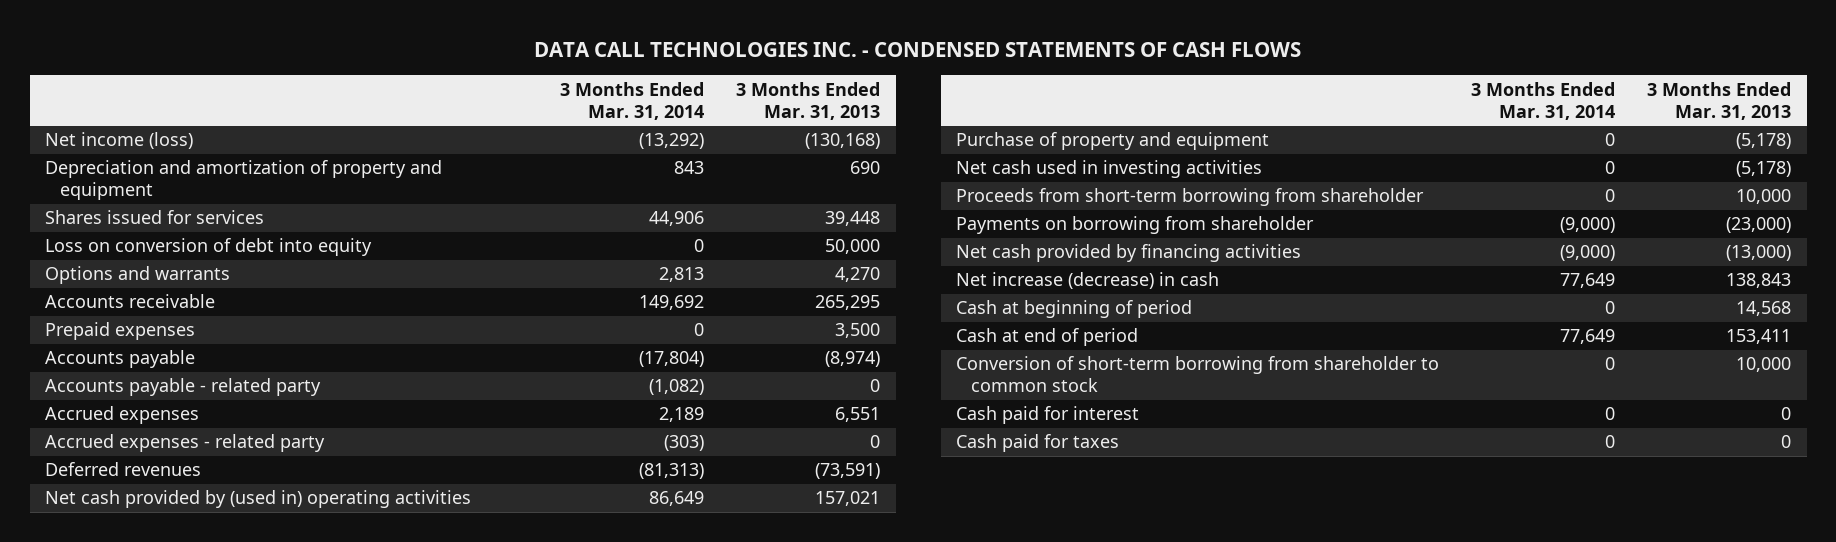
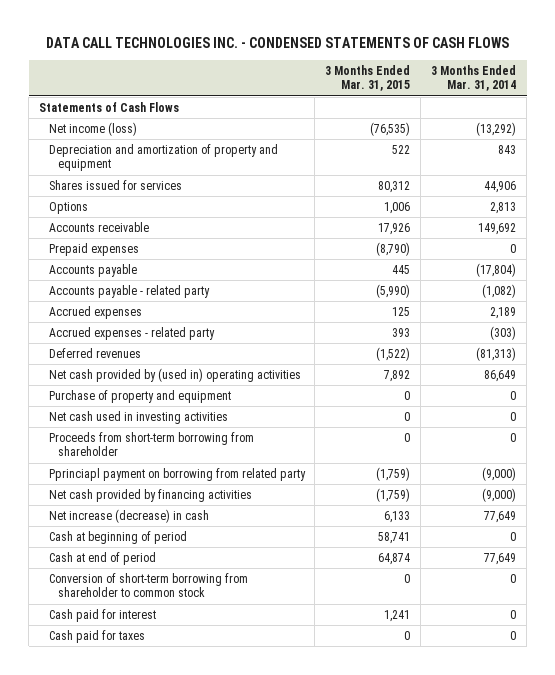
[735,81,880,120] 3 Months Ended Mar. 31, 2013 -> none
none -> [325,65,411,92] 3 Months Ended Mar. 31, 2015
none -> [39,101,180,112] Statements of Cash Flows
[45,238,373,257] Loss on conversion of debt into equity -> none
[45,266,231,285] Options and warrants -> [48,201,88,214] Options
[956,216,1315,235] Payments on borrowing from shareholder -> [48,467,306,481] Pprinciapl payment on borrowing from related party

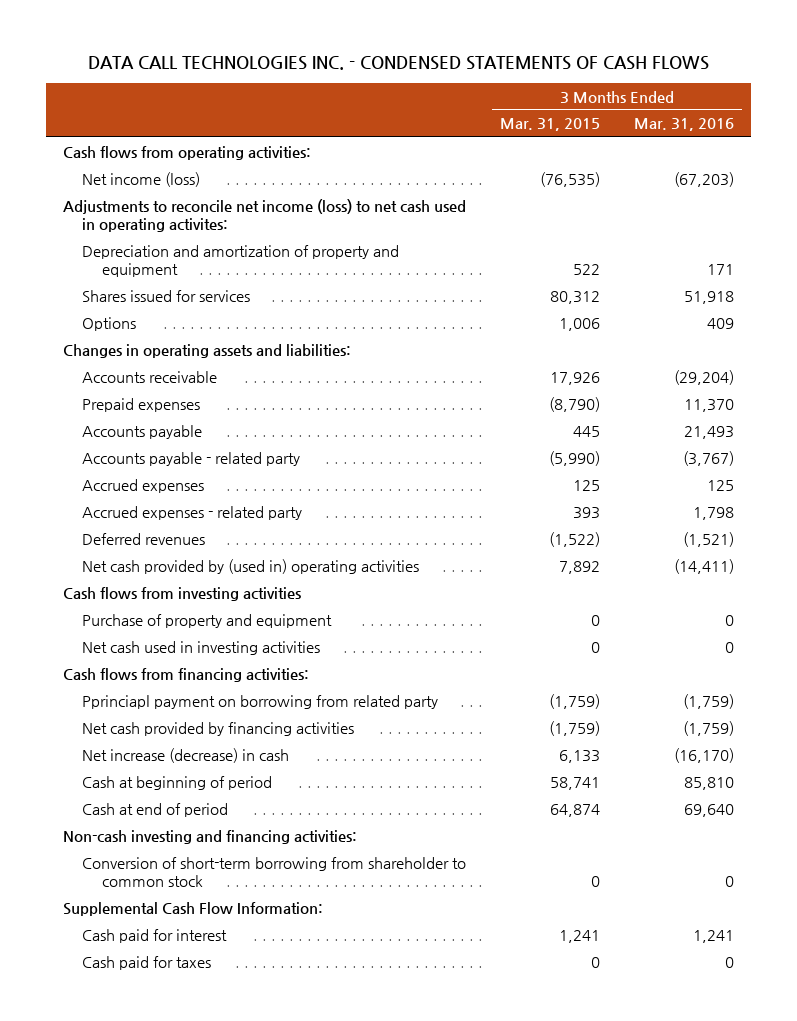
[431,65,517,92] 3 Months Ended Mar. 31, 2014 -> none
none -> [634,118,735,132] Mar. 31, 2016
[39,101,180,112] Statements of Cash Flows -> none
none -> [62,145,311,160] Cash flows from operating activities:
none -> [62,198,466,233] Adjustments to reconcile net income (loss) to net cash used in operating activites:
none -> [62,343,351,358] Changes in operating assets and liabilities:
none -> [62,586,301,601] Cash flows from investing activities
[48,431,254,457] Proceeds from short-term borrowing from shareholder -> none
none -> [62,667,309,682] Cash flows from financing activities:
none -> [62,829,357,844] Non-cash investing and financing activities:
none -> [62,901,323,916] Supplemental Cash Flow Information:

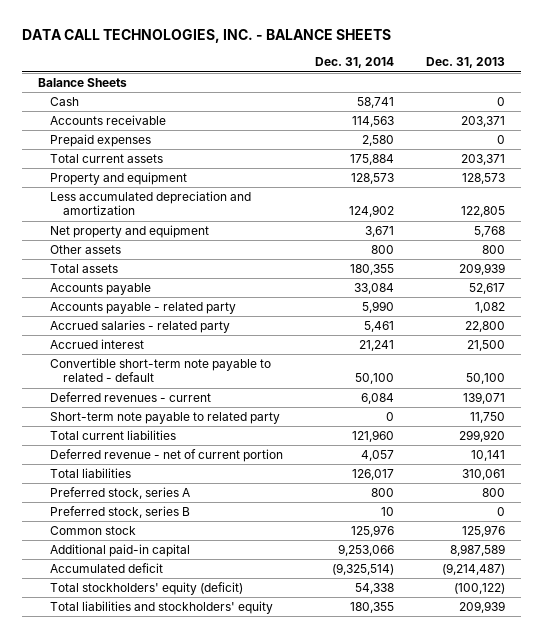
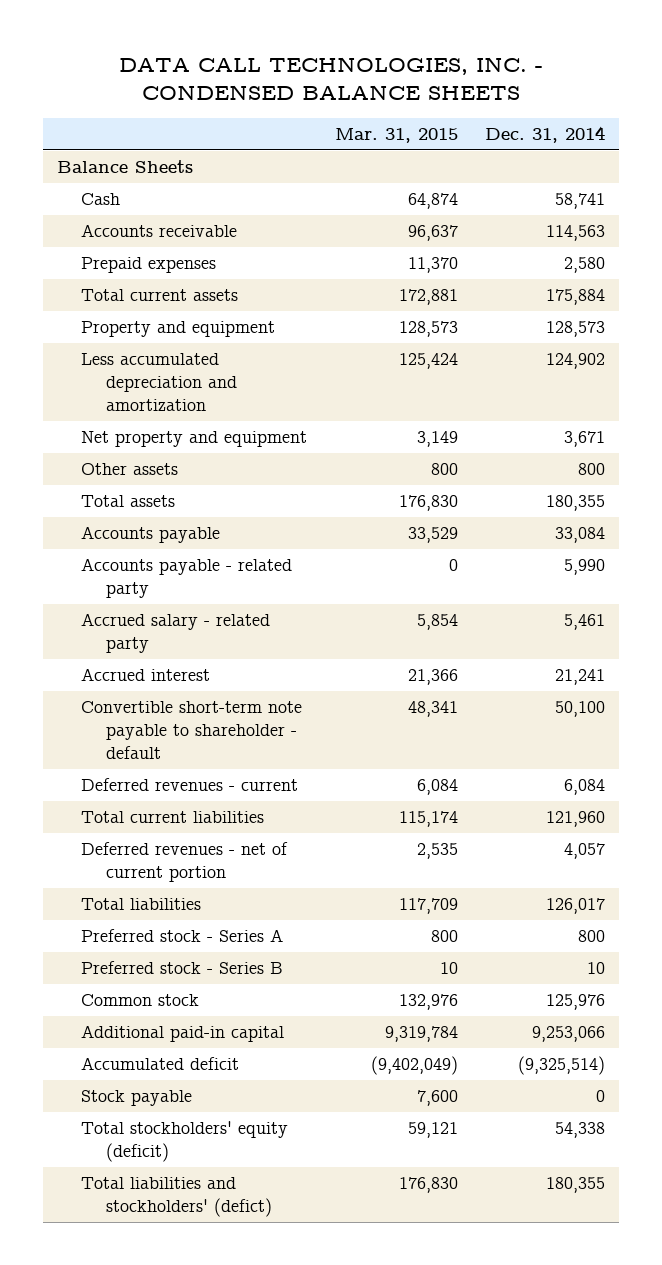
[21,29,391,44] DATA CALL TECHNOLOGIES, INC. - BALANCE SHEETS -> [119,56,544,100] DATA CALL TECHNOLOGIES, INC. - CONDENSED BALANCE SHEETS
[426,57,506,69] Dec. 31, 2013 -> none
none -> [334,128,458,144] Mar. 31, 2015
[50,319,231,333] Accrued salaries - related party -> [81,613,271,654] Accrued salary - related party
[50,357,272,383] Convertible short-term note payable to related - default -> [81,701,303,760] Convertible short-term note payable to shareholder - default
[50,411,281,424] Short-term note payable to related party -> none
[50,448,284,462] Deferred revenue - net of current portion -> [81,842,289,883] Deferred revenues - net of current portion
[50,486,191,499] Preferred stock, series A -> [81,929,284,943] Preferred stock - Series A
[50,505,191,518] Preferred stock, series B -> [81,961,284,975] Preferred stock - Series B
none -> [81,1090,193,1107] Stock payable
[50,600,274,614] Total liabilities and stockholders' equity -> [81,1177,272,1218] Total liabilities and stockholders' (defict)

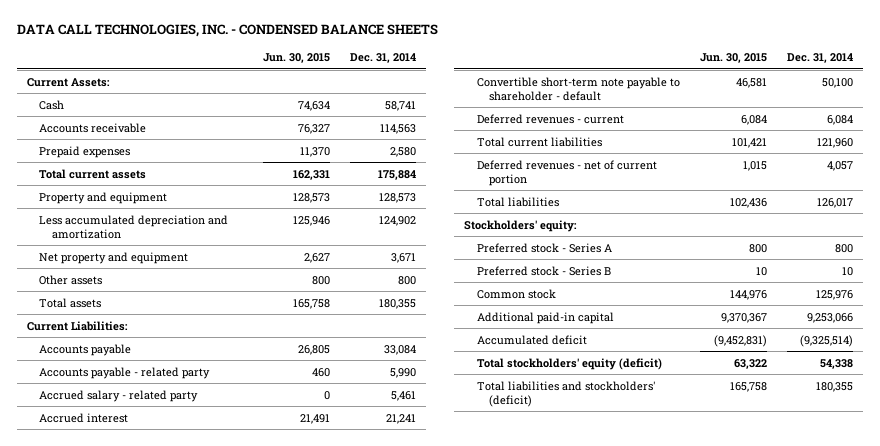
[334,128,458,144] Mar. 31, 2015 -> none
none -> [262,53,330,64] Jun. 30, 2015
[57,160,194,174] Balance Sheets -> none
none -> [27,77,111,87] Current Assets:
none -> [27,320,129,331] Current Liabilities:
none -> [464,219,578,232] Stockholders' equity:
[81,1090,193,1107] Stock payable -> none
[81,1177,272,1218] Total liabilities and stockholders' (defict) -> [476,380,655,408] Total liabilities and stockholders' (deficit)

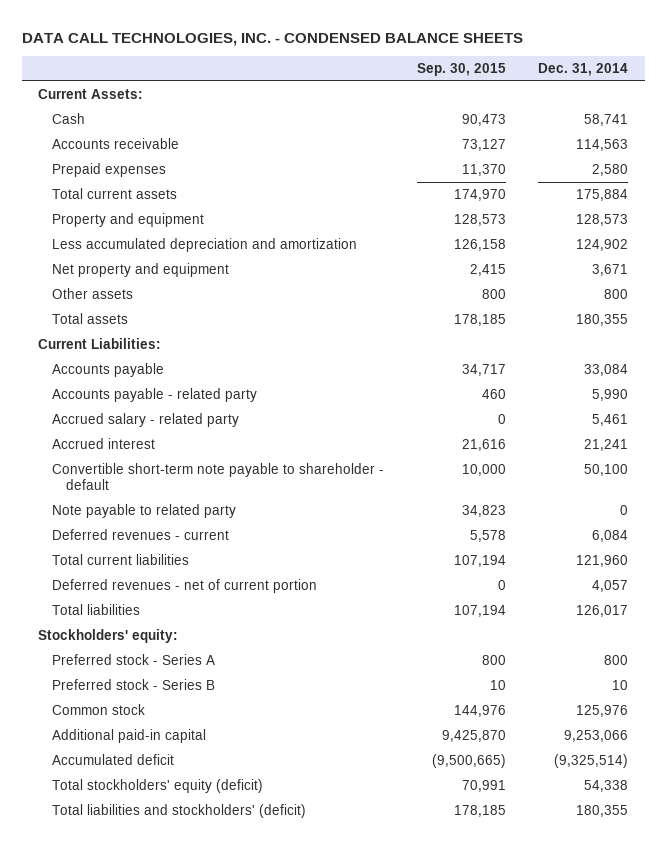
[262,53,330,64] Jun. 30, 2015 -> none
none -> [416,63,506,77] Sep. 30, 2015
none -> [52,504,237,519] Note payable to related party

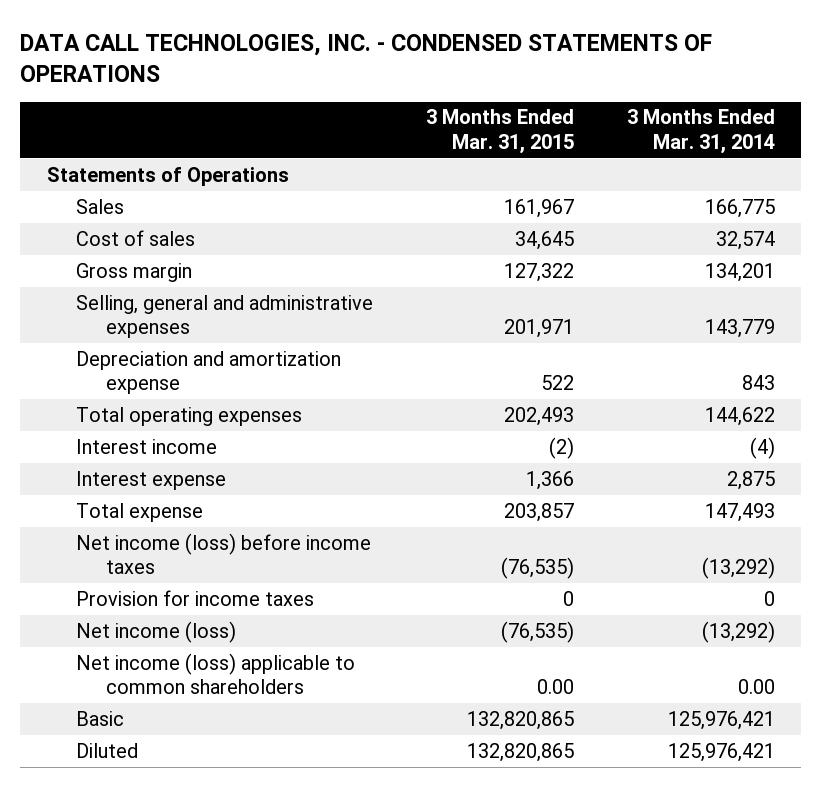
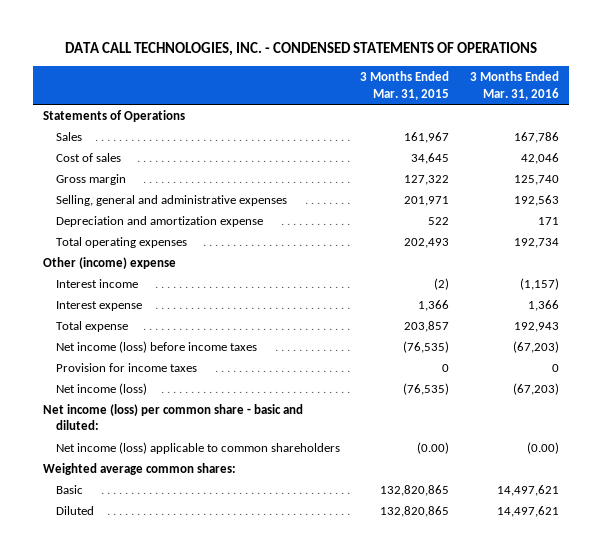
[626,109,775,155] 3 Months Ended Mar. 31, 2014 -> none
none -> [469,71,559,100] 3 Months Ended Mar. 31, 2016
none -> [43,256,177,269] Other (income) expense
none -> [43,403,304,431] Net income (loss) per common share - basic and diluted:
[536,679,574,695] 0.00 -> [417,441,450,454] (0.00)
none -> [43,462,237,475] Weighted average common shares:

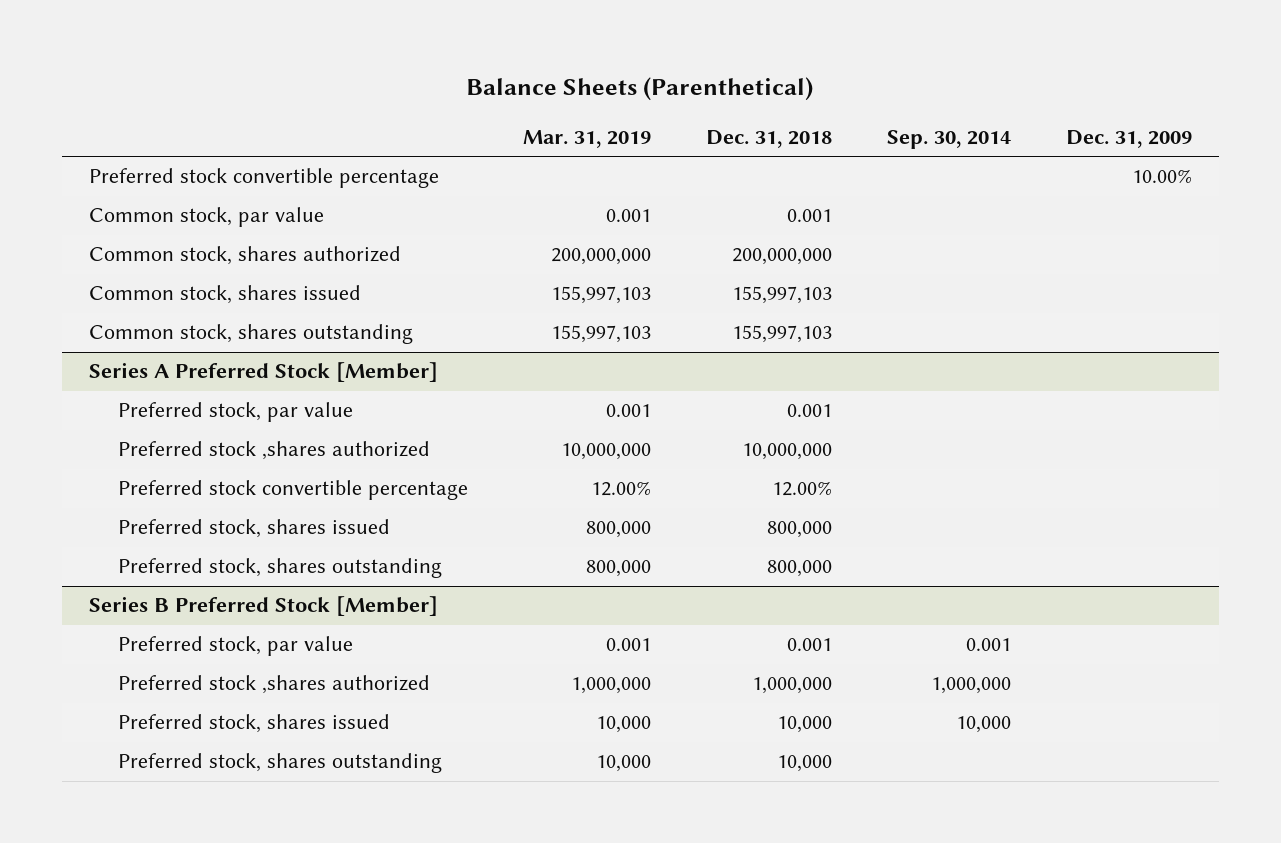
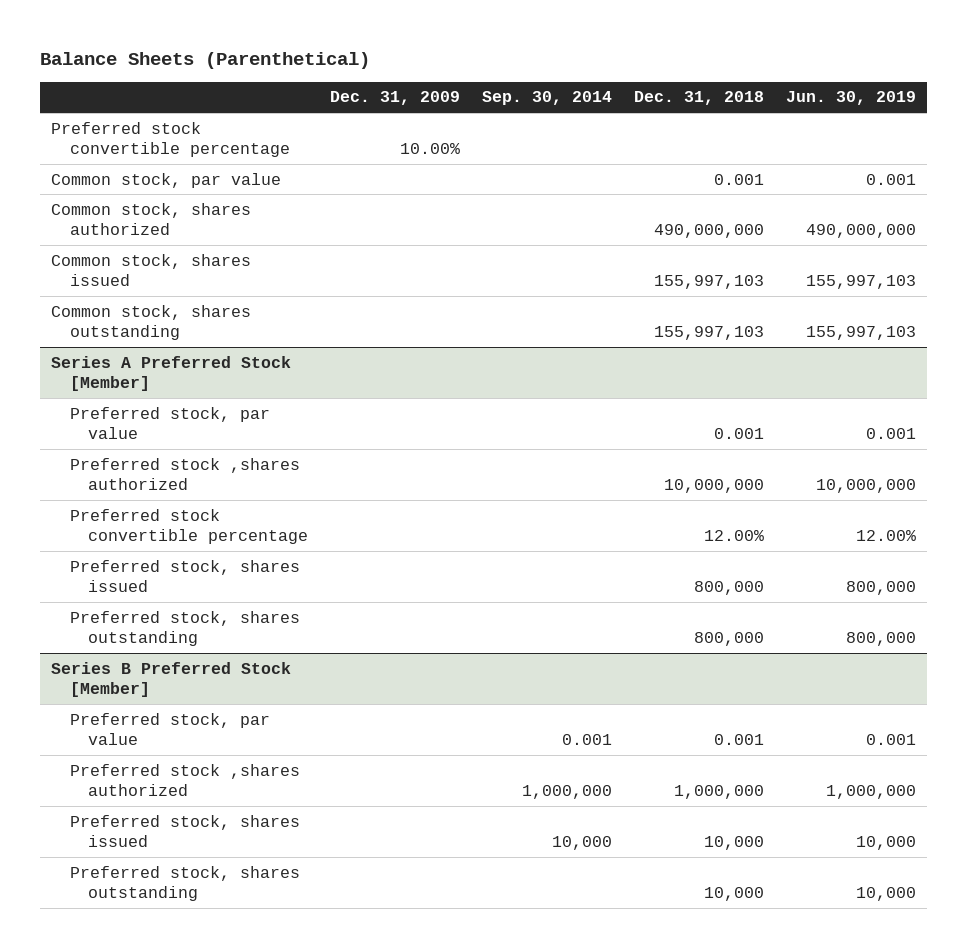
[522,129,651,148] Mar. 31, 2019 -> none
none -> [785,91,916,106] Jun. 30, 2019
[731,248,832,266] 200,000,000 -> [653,223,764,238] 490,000,000

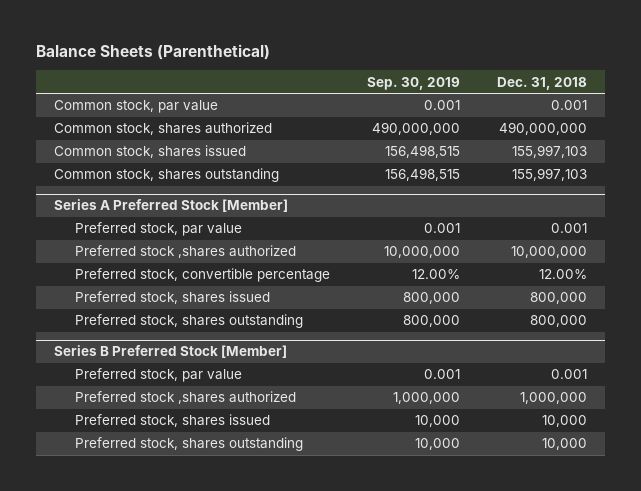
[330,91,461,106] Dec. 31, 2009 -> none
[481,91,612,106] Sep. 30, 2014 -> none
[785,91,916,106] Jun. 30, 2019 -> none
none -> [366,76,460,90] Sep. 30, 2019
[50,121,290,157] Preferred stock convertible percentage -> none
[69,508,309,544] Preferred stock convertible percentage -> [75,268,331,283] Preferred stock, convertible percentage

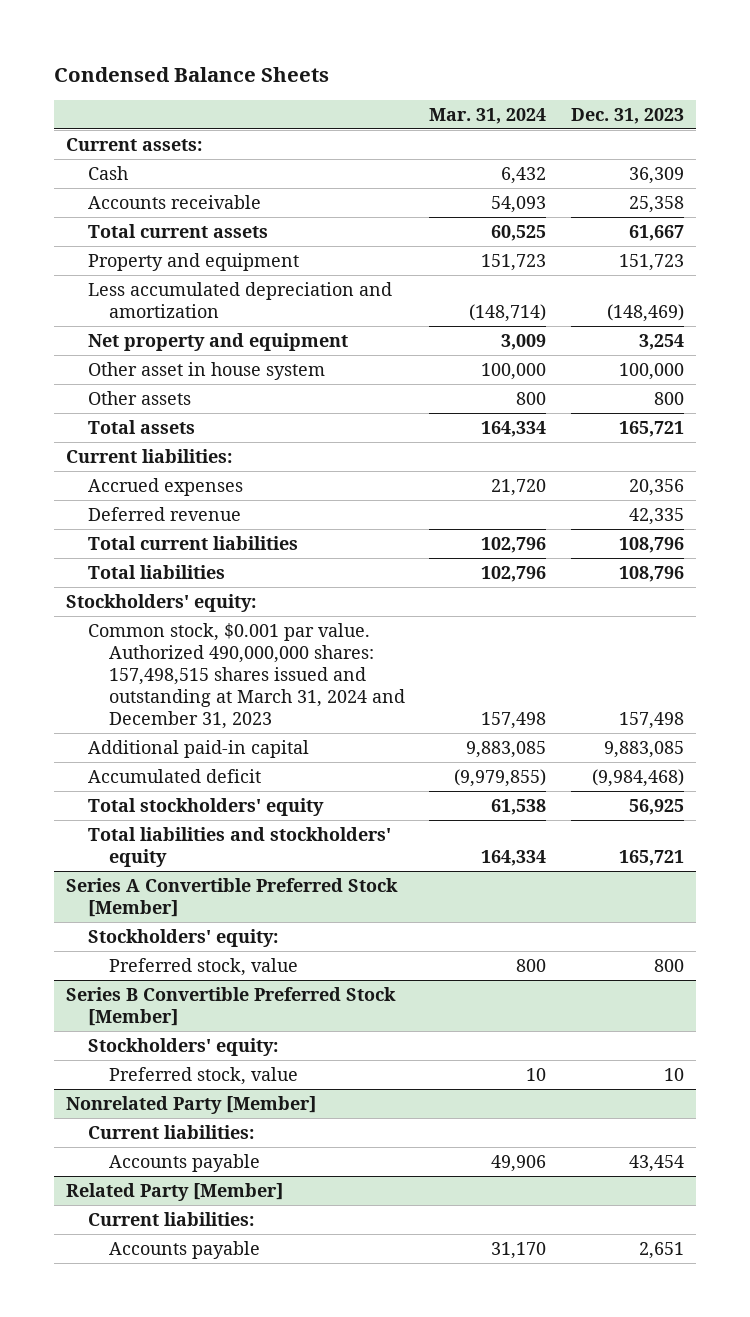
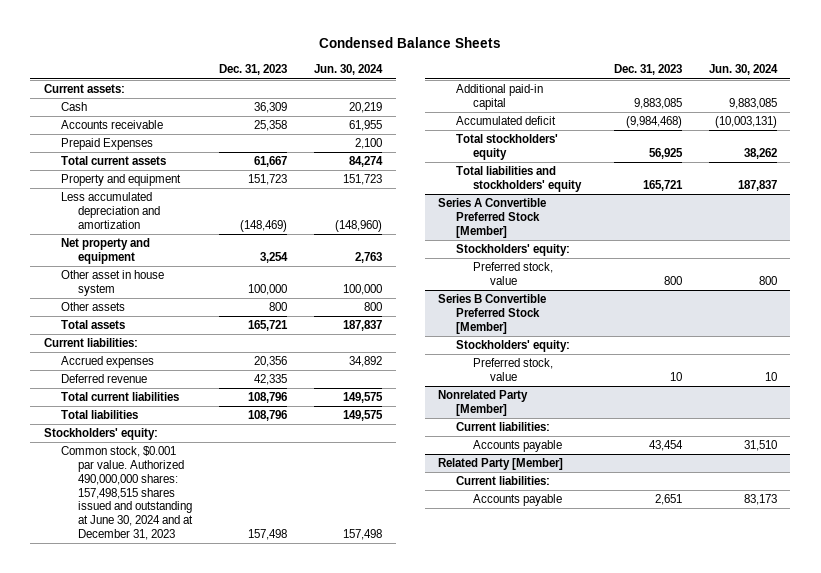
[429,107,547,124] Mar. 31, 2024 -> none
none -> [314,64,384,76] Jun. 30, 2024
none -> [61,138,154,151] Prepaid Expenses
[87,622,405,729] Common stock, $0.001 par value. Authorized 490,000,000 shares: 157,498,515 shares issued and outstanding at March 31, 2024 and December 31, 2023 -> [61,446,194,540] Common stock, $0.001 par value. Authorized 490,000,000 shares: 157,498,515 shares issued and outstanding at June 30, 2024 and at December 31, 2023

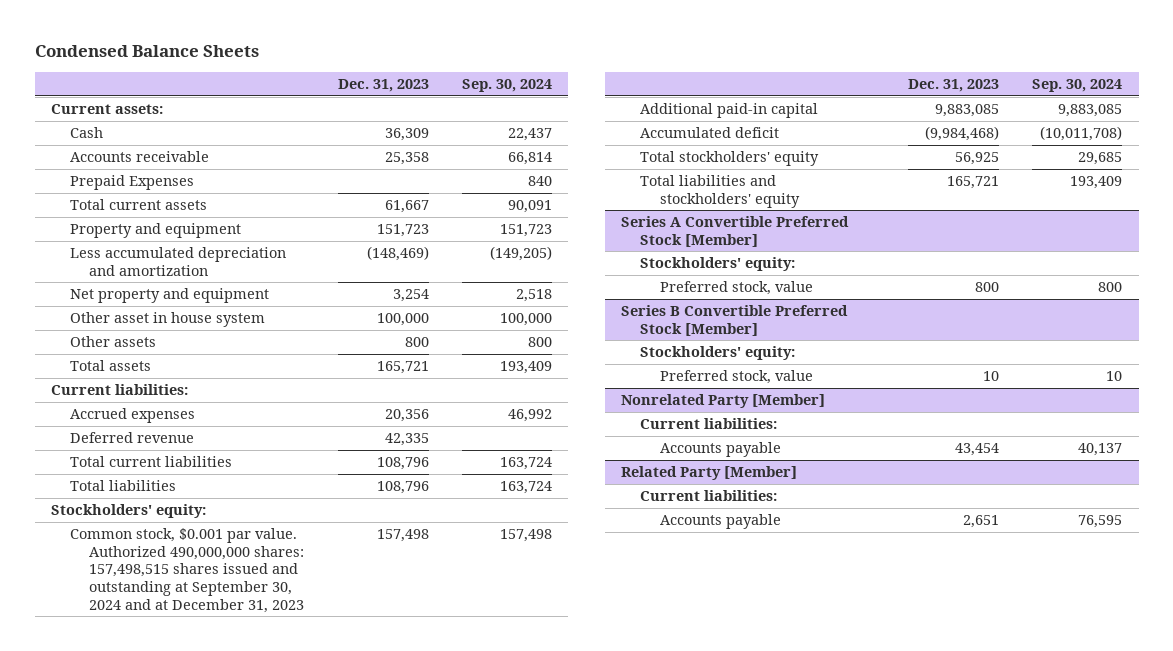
[314,64,384,76] Jun. 30, 2024 -> none
none -> [461,78,552,92] Sep. 30, 2024
[61,446,194,540] Common stock, $0.001 par value. Authorized 490,000,000 shares: 157,498,515 shares issued and outstanding at June 30, 2024 and at December 31, 2023 -> [70,528,305,613] Common stock, $0.001 par value. Authorized 490,000,000 shares: 157,498,515 shares issued and outstanding at September 30, 2024 and at December 31, 2023

